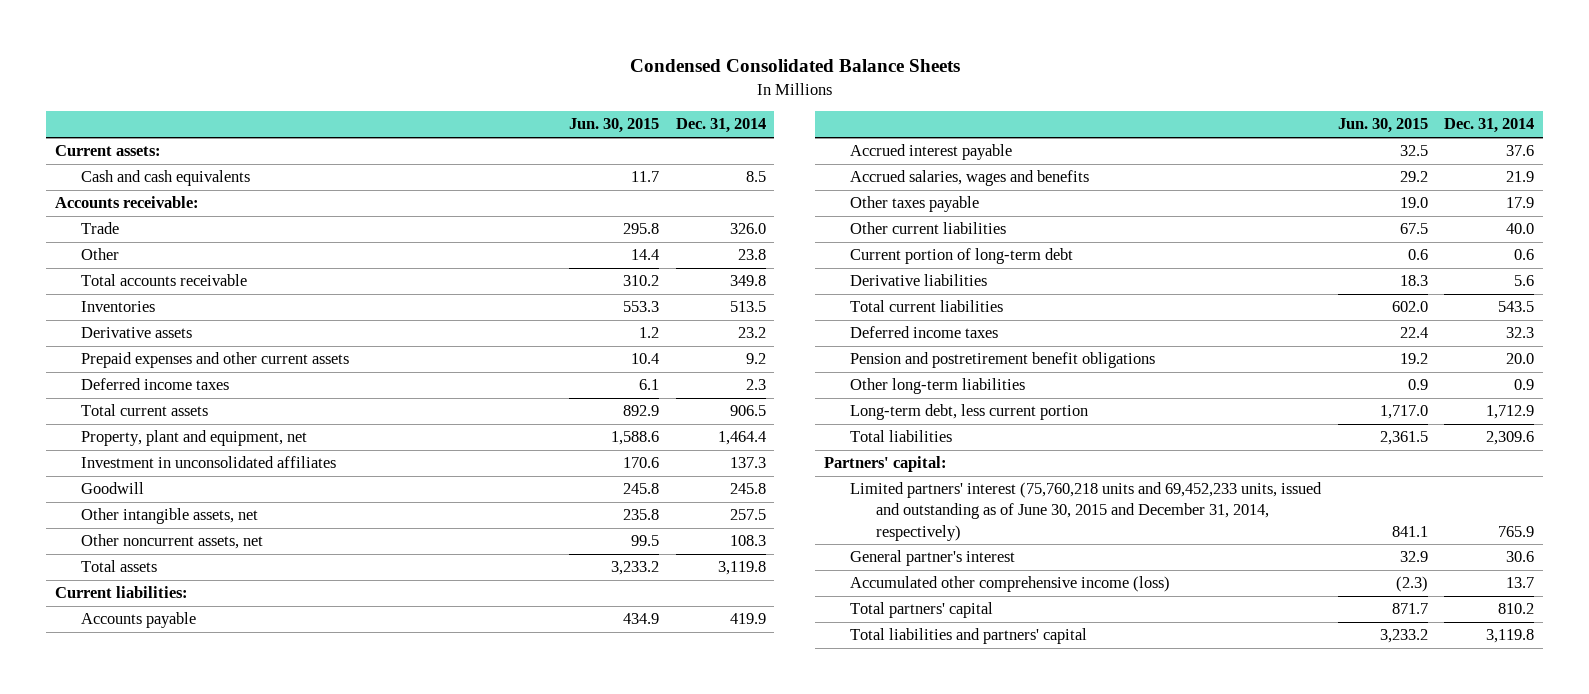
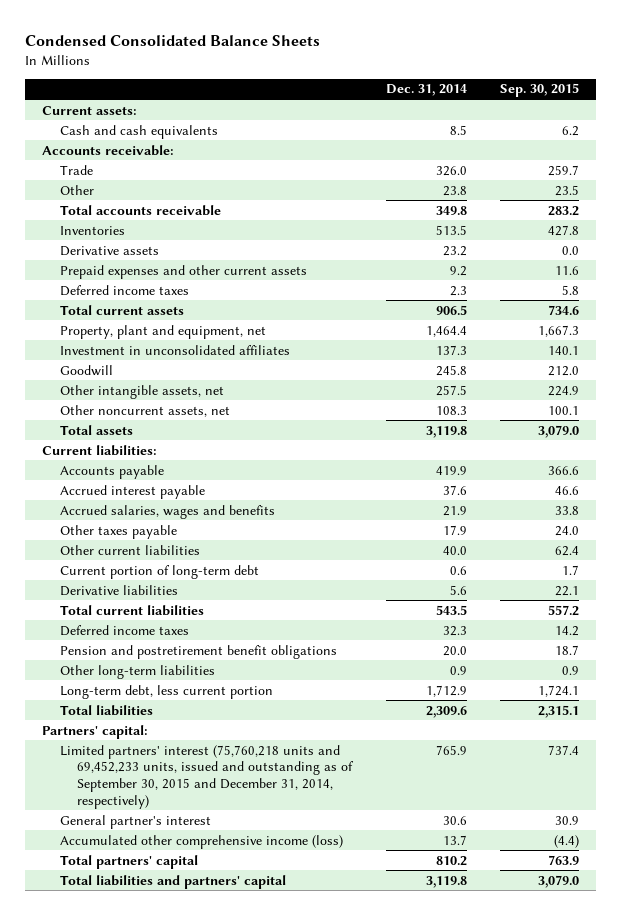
[568,118,659,134] Jun. 30, 2015 -> none
none -> [500,83,580,98] Sep. 30, 2015
[850,482,1323,541] Limited partners' interest (75,760,218 units and 69,452,233 units, issued and outstanding as of June 30, 2015 and December 31, 2014, respectively) -> [59,744,355,809] Limited partners' interest (75,760,218 units and 69,452,233 units, issued and outstanding as of September 30, 2015 and December 31, 2014, respectively)

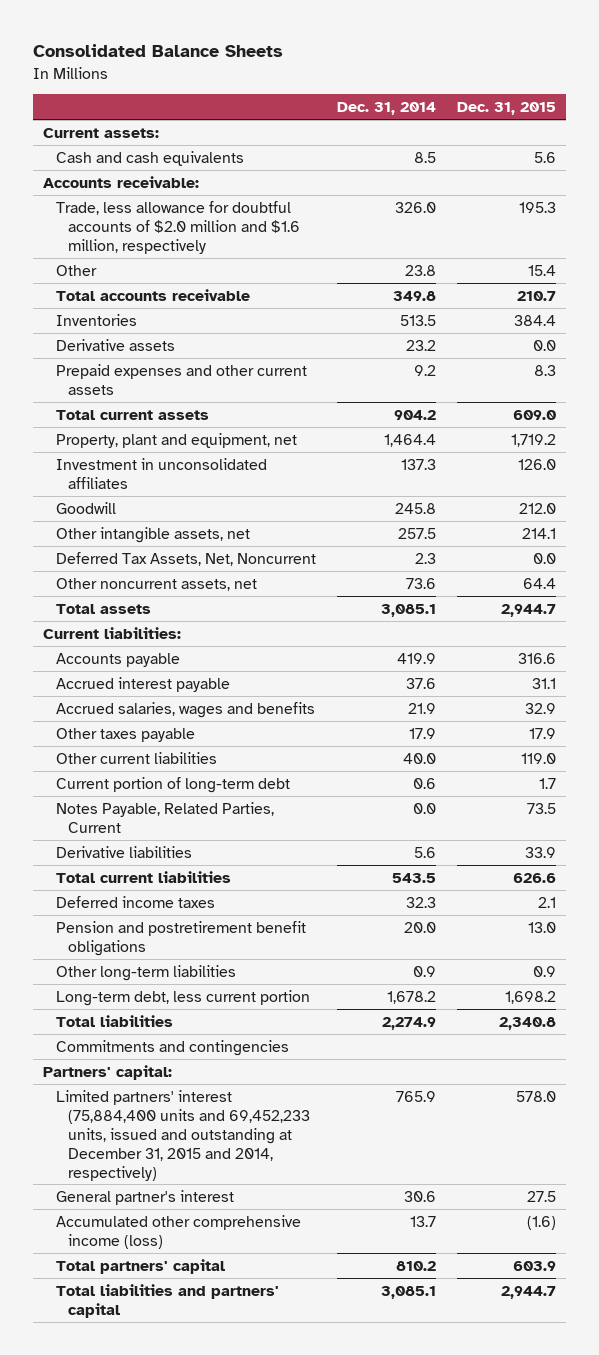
[25,35,321,47] Condensed Consolidated Balance Sheets -> [32,44,283,58] Consolidated Balance Sheets
[500,83,580,98] Sep. 30, 2015 -> none
none -> [456,102,556,116] Dec. 31, 2015
[59,164,93,175] Trade -> [55,200,300,254] Trade, less allowance for doubtful accounts of $2.0 million and $1.6 million, respectively
[59,284,189,296] Deferred income taxes -> none
[435,304,467,315] 906.5 -> [393,409,436,420] 904.2
none -> [55,551,316,566] Deferred Tax Assets, Net, Noncurrent
[435,405,467,415] 108.3 -> [405,577,436,589] 73.6
[425,425,467,438] 3,119.8 -> [380,603,436,617] 3,085.1
none -> [55,801,274,833] Notes Payable, Related Parties, Current
[425,684,467,697] 1,712.9 -> [386,990,436,1004] 1,678.2
[425,705,467,718] 2,309.6 -> [381,1016,436,1030] 2,274.9
none -> [55,1039,289,1056] Commitments and contingencies
[59,744,355,809] Limited partners' interest (75,760,218 units and 69,452,233 units, issued and outstanding as of September 30, 2015 and December 31, 2014, respectively) -> [55,1089,310,1181] Limited partners' interest (75,884,400 units and 69,452,233 units, issued and outstanding at December 31, 2015 and 2014, respectively)
[425,875,467,888] 3,119.8 -> [380,1285,436,1299] 3,085.1

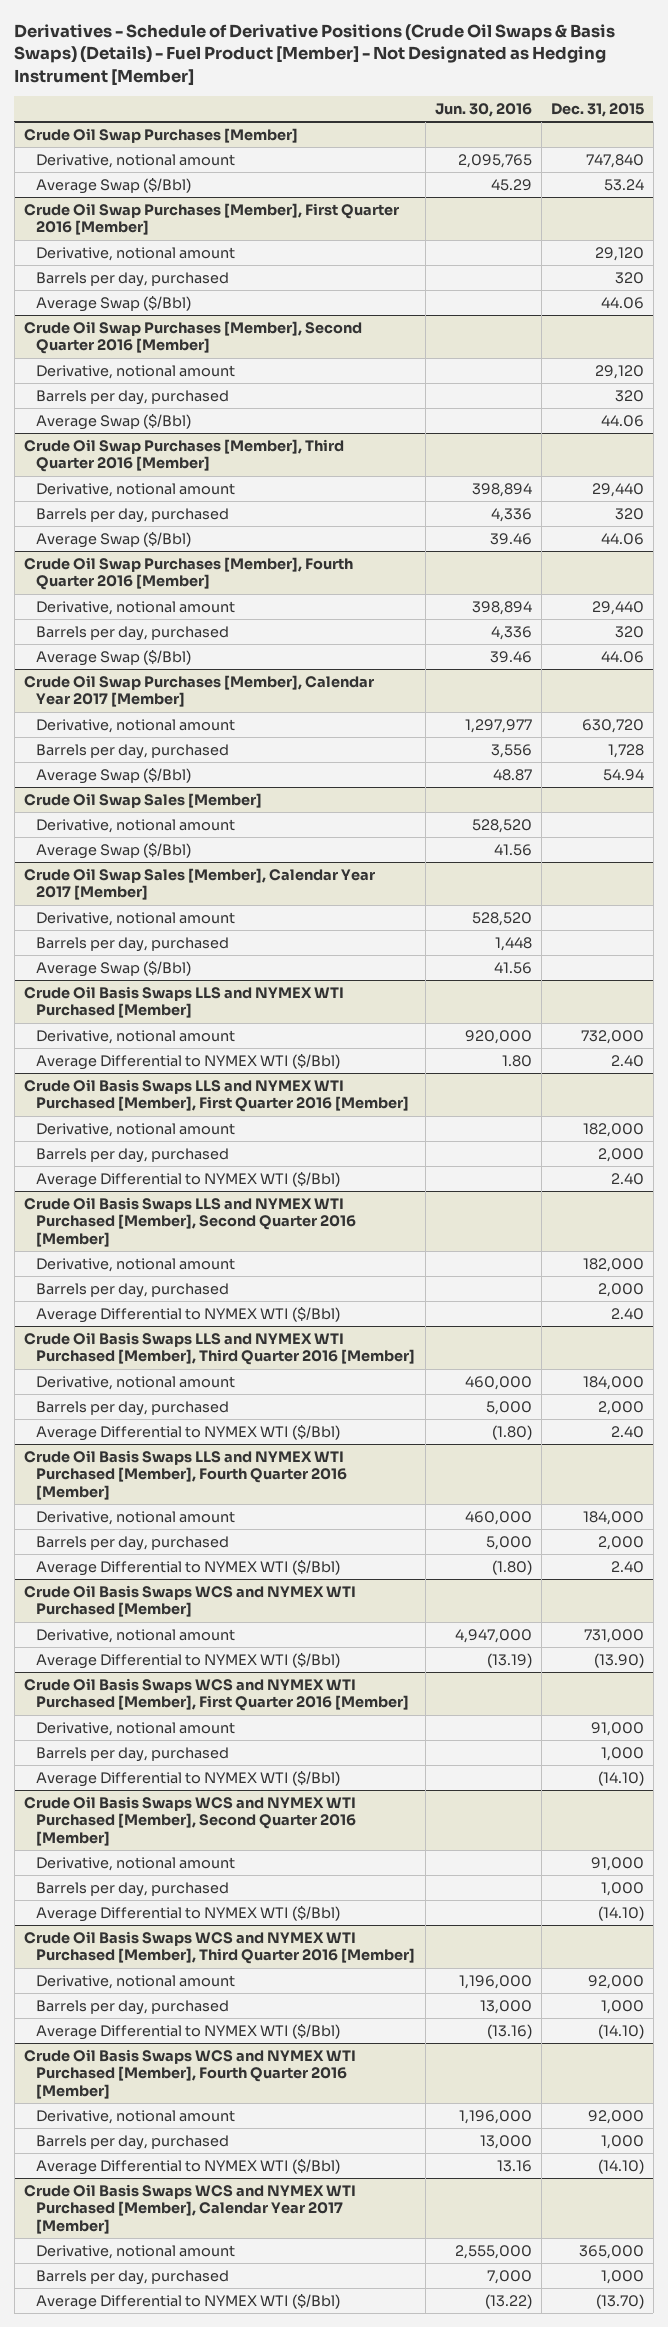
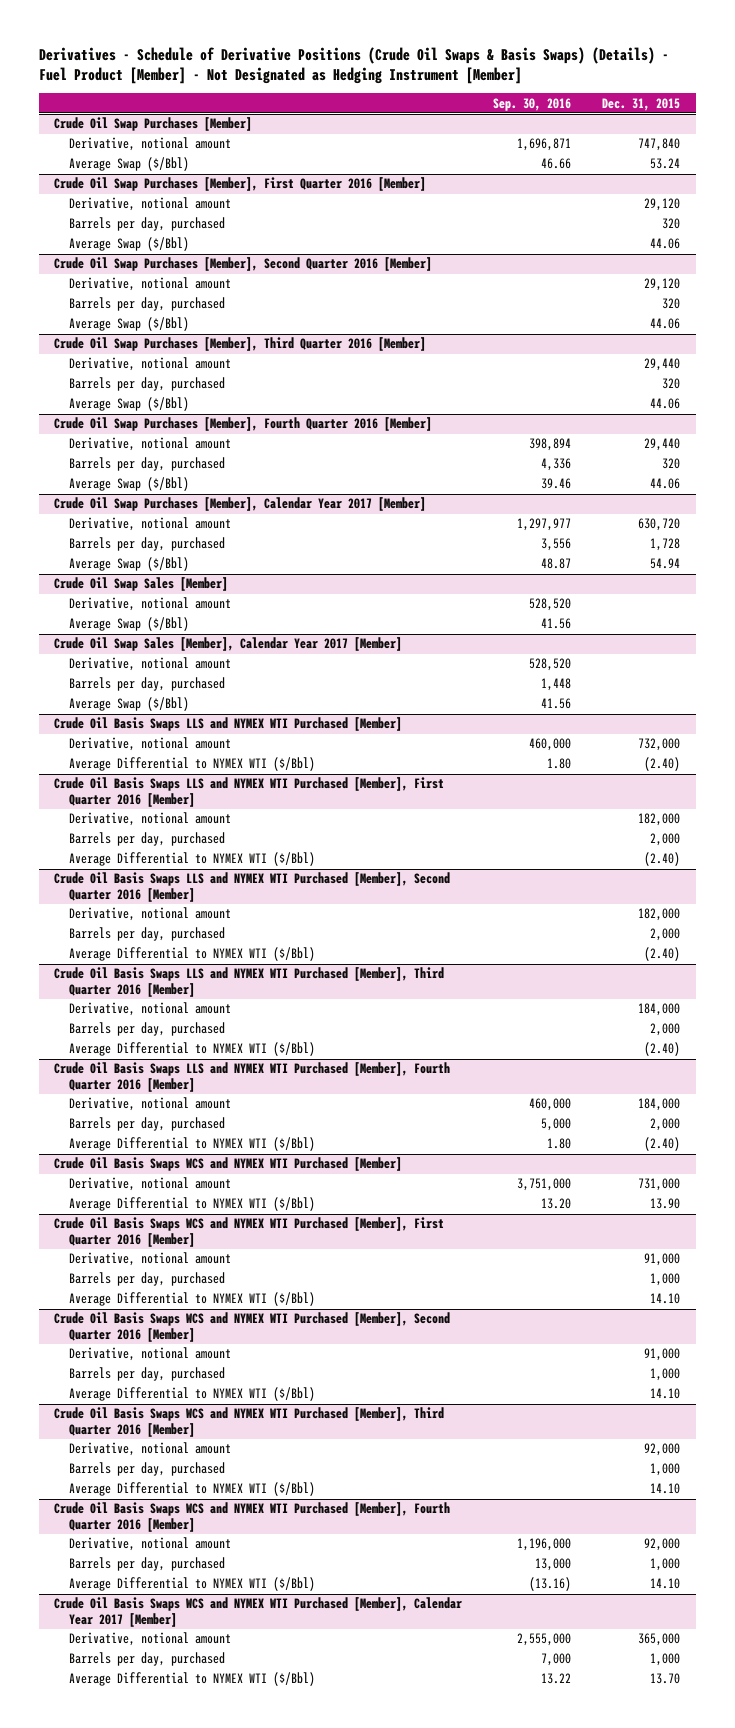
[434,102,532,117] Jun. 30, 2016 -> none
none -> [493,97,572,111] Sep. 30, 2016
[610,1054,644,1067] 2.40 -> [644,757,681,772] (2.40)
[610,1172,644,1185] 2.40 -> [644,852,681,867] (2.40)
[610,1307,644,1320] 2.40 -> [644,947,681,962] (2.40)
[610,1425,644,1438] 2.40 -> [644,1042,681,1057] (2.40)
[610,1560,644,1573] 2.40 -> [644,1137,681,1152] (2.40)
[593,1652,644,1668] (13.90) -> [650,1198,681,1210] 13.90
[597,1770,644,1786] (14.10) -> [650,1293,681,1305] 14.10
[597,1905,644,1921] (14.10) -> [650,1388,681,1400] 14.10
[597,2023,644,2039] (14.10) -> [650,1483,681,1495] 14.10
[597,2158,644,2174] (14.10) -> [650,1578,681,1590] 14.10
[595,2293,644,2309] (13.70) -> [650,1673,681,1685] 13.70

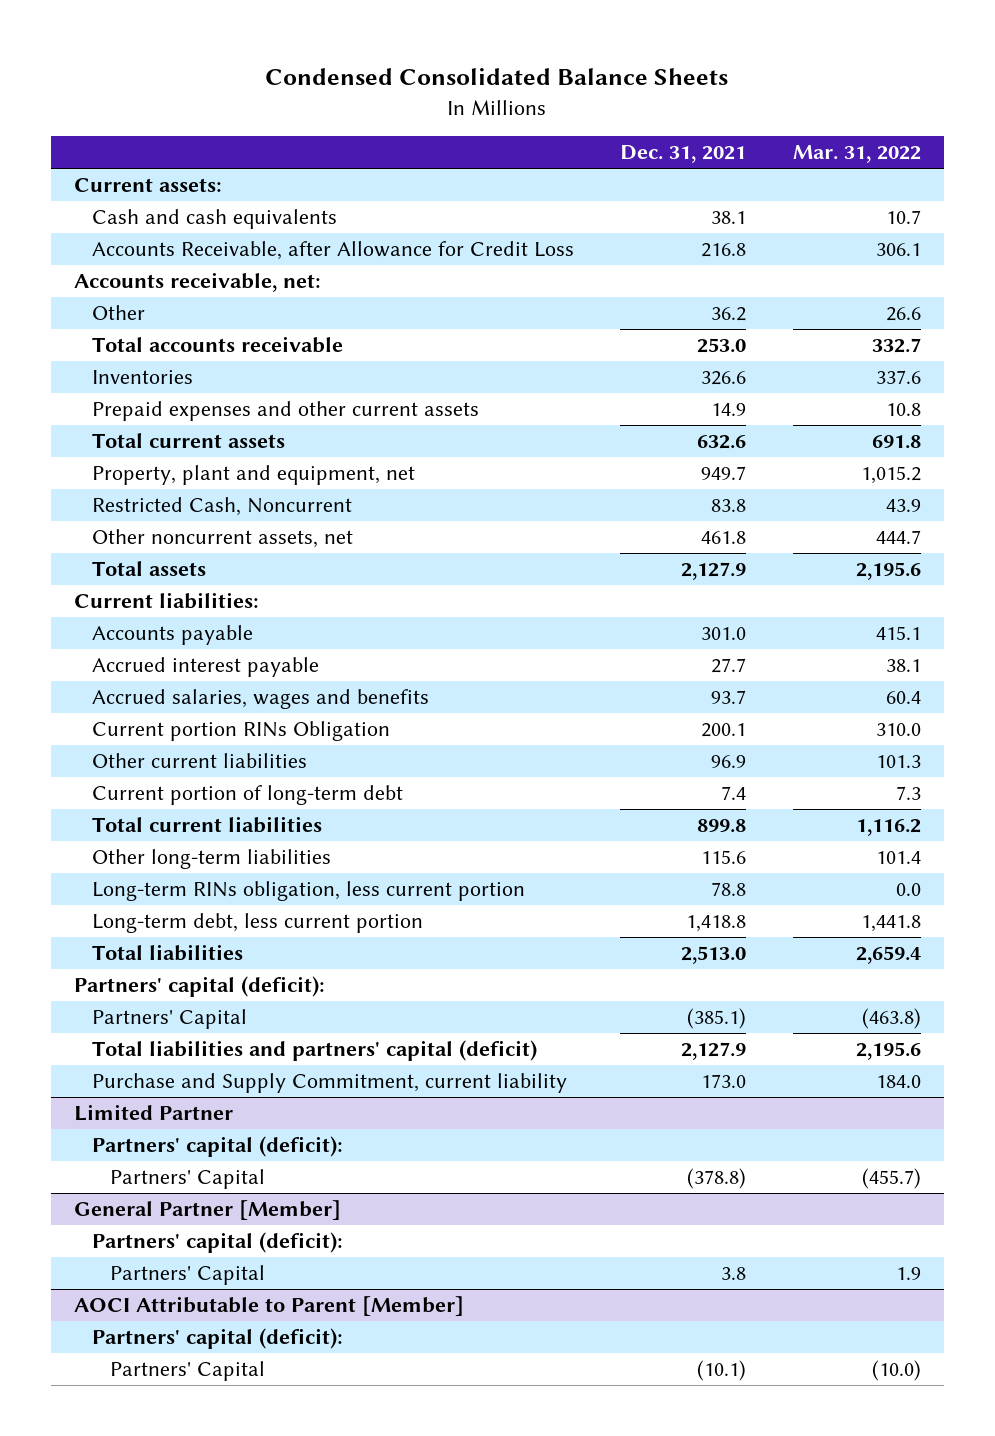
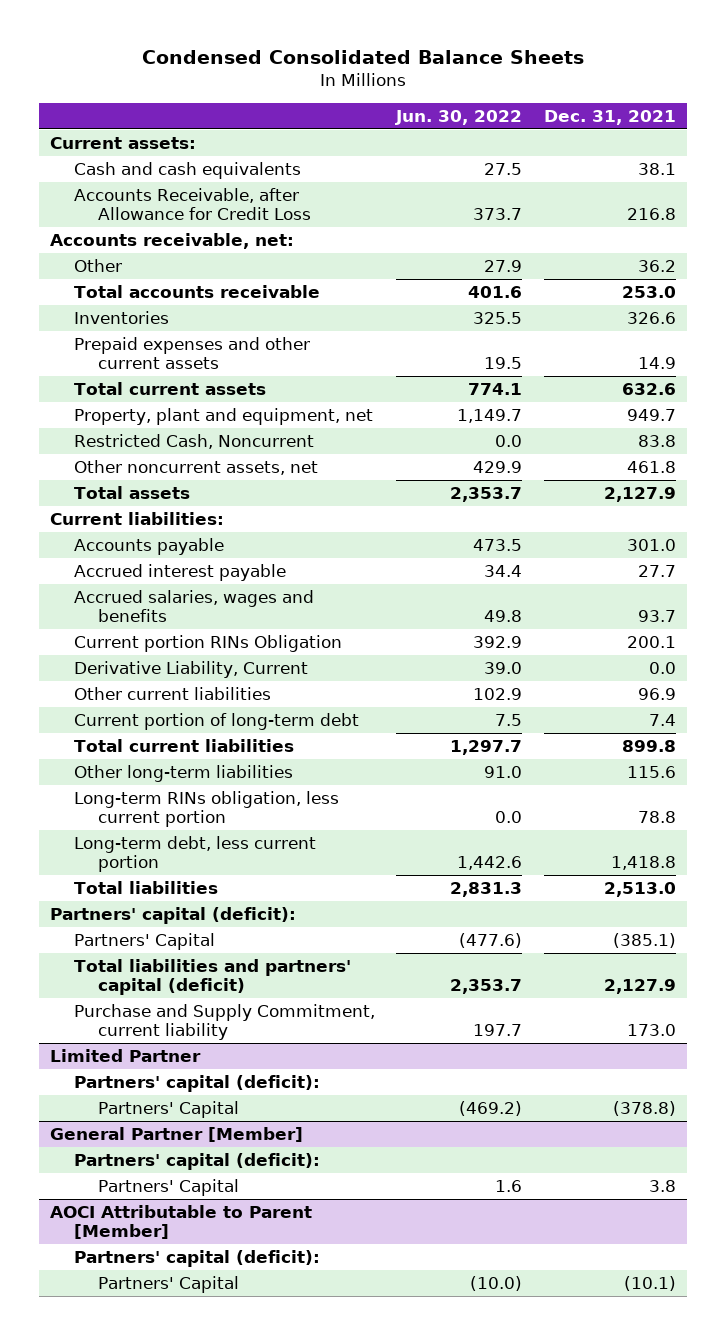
[792,145,921,164] Mar. 31, 2022 -> none
none -> [395,109,523,125] Jun. 30, 2022
none -> [73,661,308,679] Derivative Liability, Current

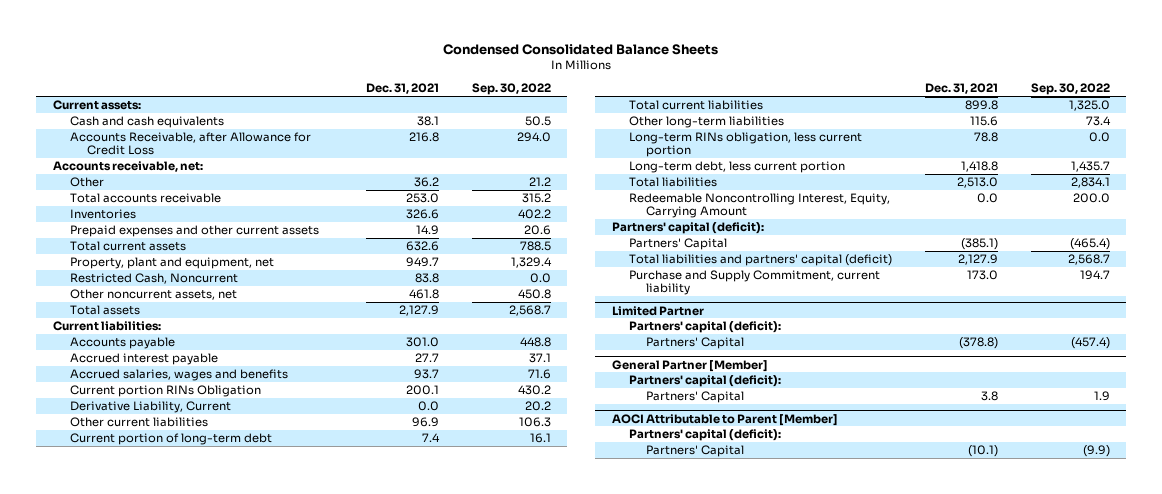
[395,109,523,125] Jun. 30, 2022 -> none
none -> [471,83,551,96] Sep. 30, 2022
none -> [629,193,891,219] Redeemable Noncontrolling Interest, Equity, Carrying Amount

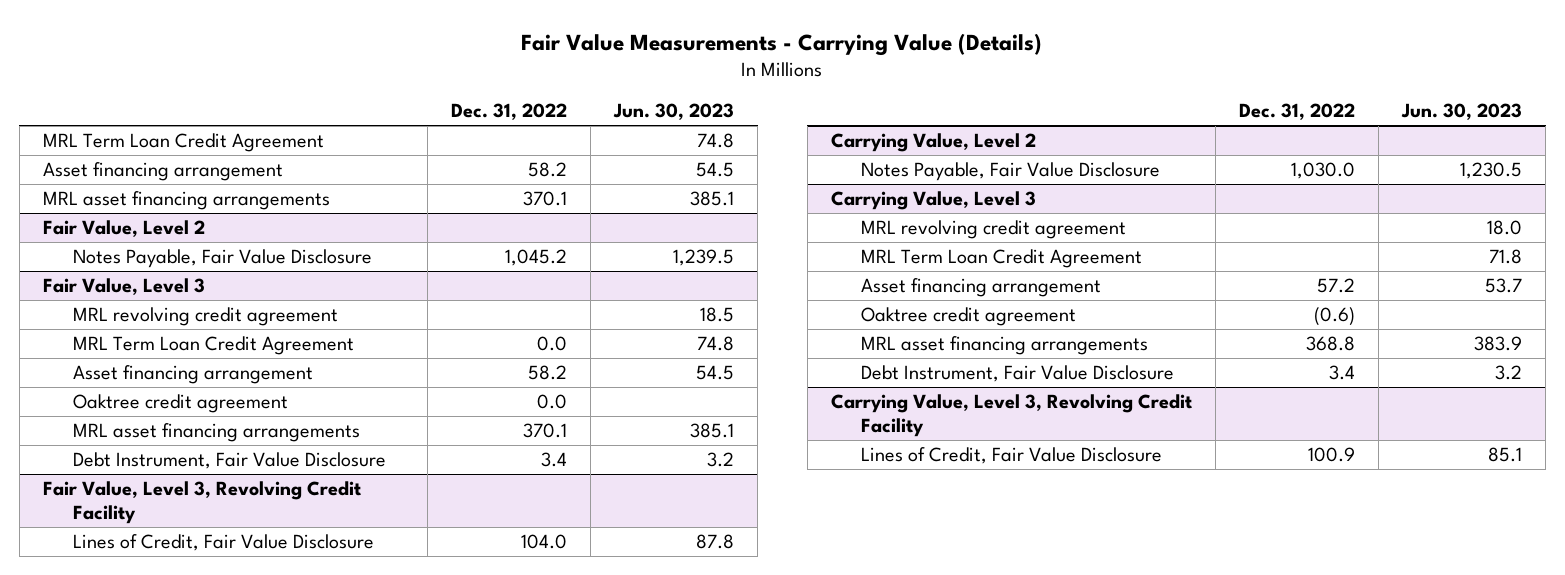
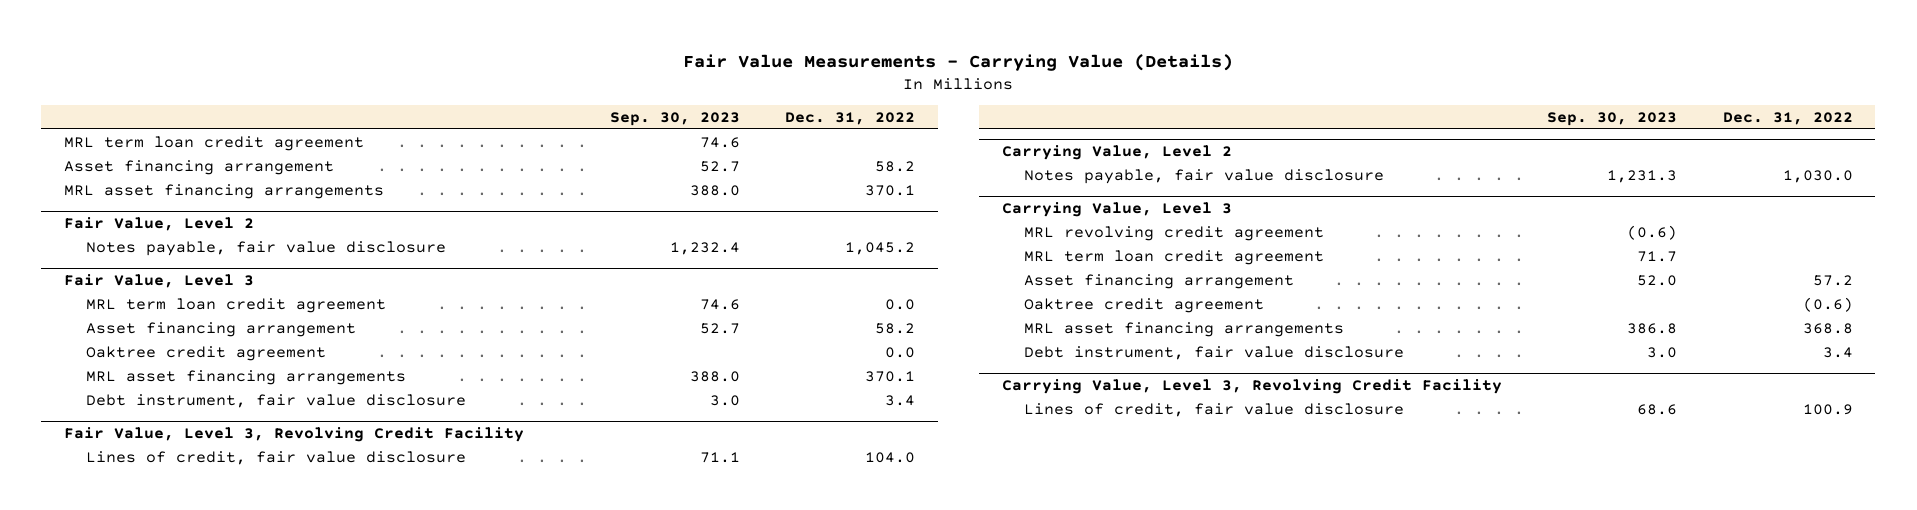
[612,103,734,121] Jun. 30, 2023 -> none
none -> [609,111,740,126] Sep. 30, 2023
[42,133,324,153] MRL Term Loan Credit Agreement -> [64,135,365,151] MRL term loan credit agreement
[72,249,372,269] Notes Payable, Fair Value Disclosure -> [86,240,447,256] Notes payable, fair value disclosure
[72,307,338,327] MRL revolving credit agreement -> none
[72,336,354,356] MRL Term Loan Credit Agreement -> [86,297,387,313] MRL term loan credit agreement
[72,452,386,470] Debt Instrument, Fair Value Disclosure -> [86,393,467,408] Debt instrument, fair value disclosure
[72,534,374,552] Lines of Credit, Fair Value Disclosure -> [86,450,467,465] Lines of credit, fair value disclosure
[861,162,1161,182] Notes Payable, Fair Value Disclosure -> [1023,168,1384,184] Notes payable, fair value disclosure
[861,249,1143,269] MRL Term Loan Credit Agreement -> [1023,249,1324,265] MRL term loan credit agreement
[861,365,1175,383] Debt Instrument, Fair Value Disclosure -> [1023,345,1404,360] Debt instrument, fair value disclosure
[861,447,1163,465] Lines of Credit, Fair Value Disclosure -> [1023,402,1404,417] Lines of credit, fair value disclosure

